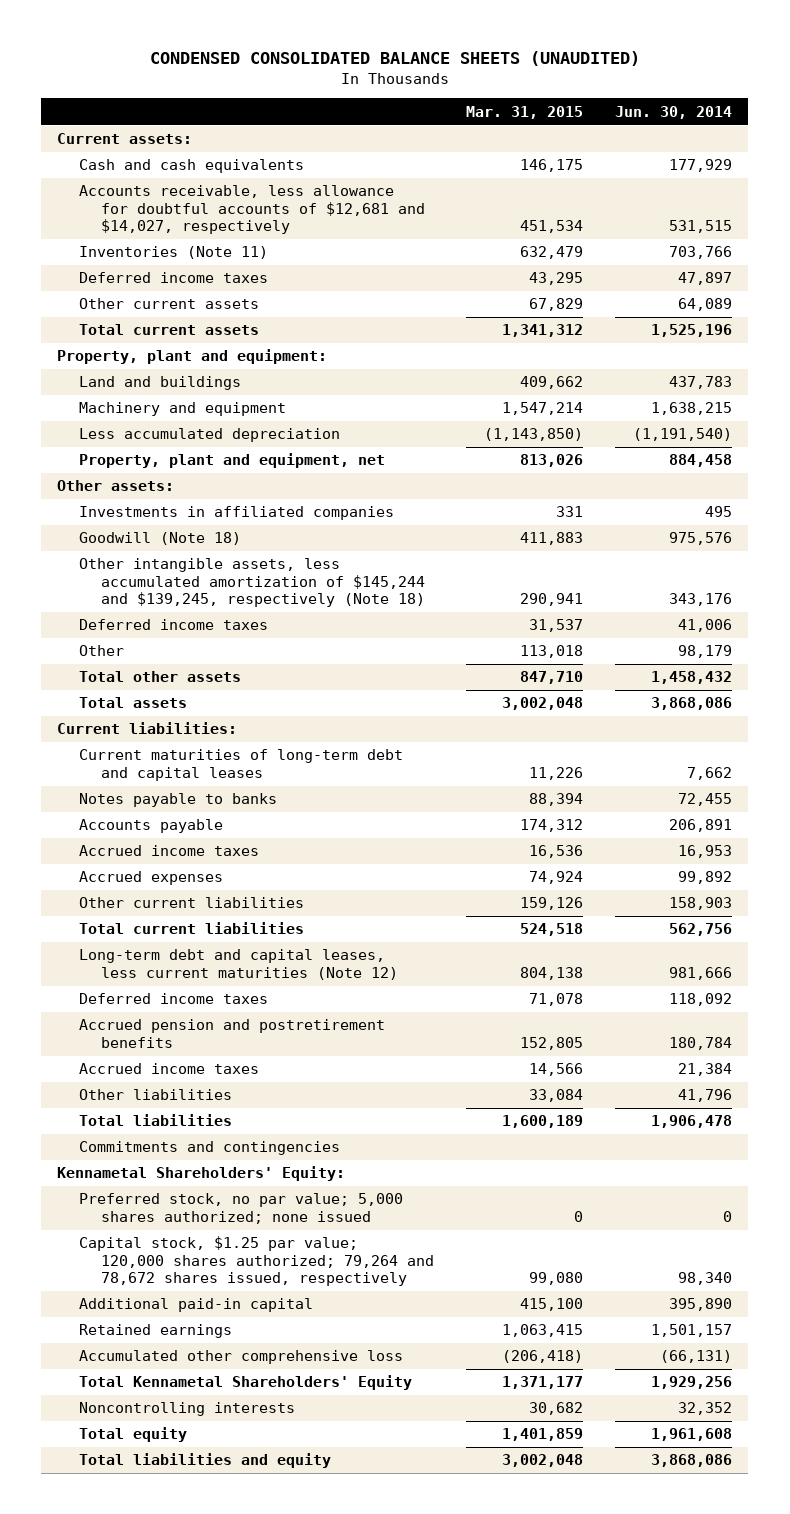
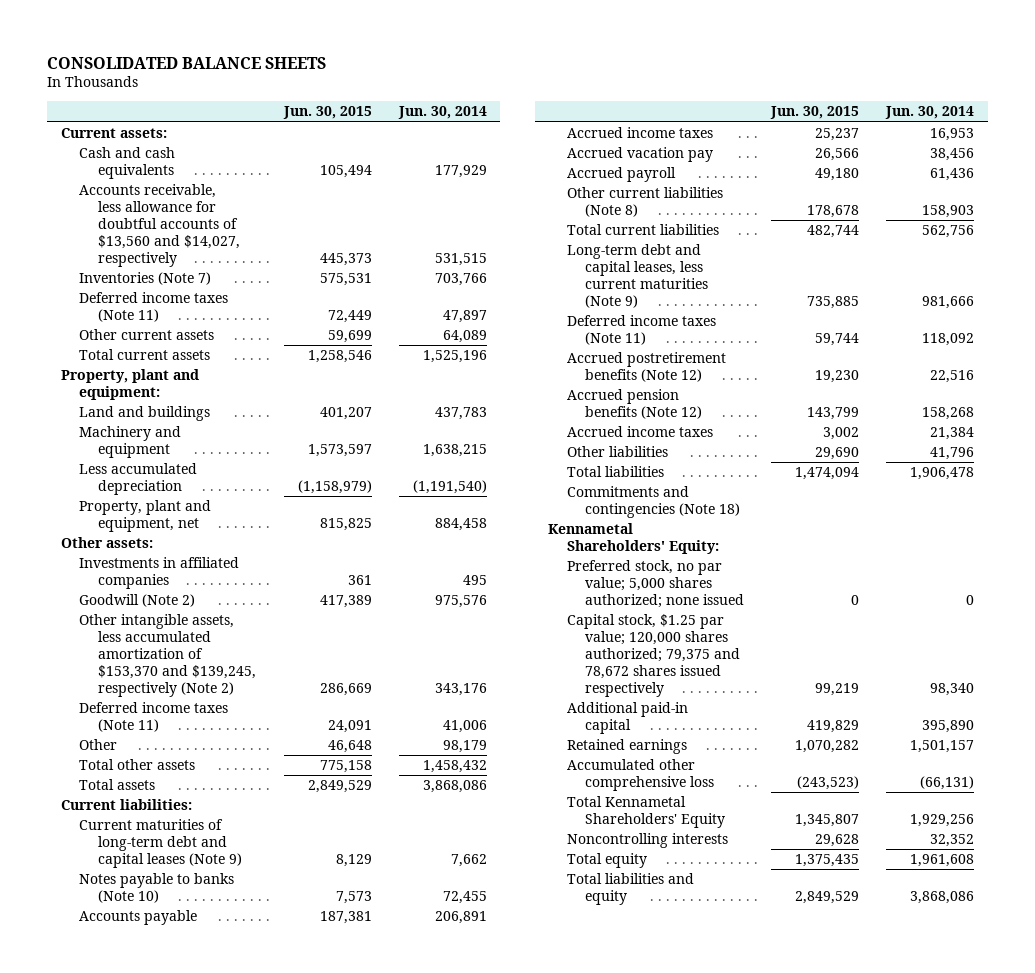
[149,50,640,66] CONDENSED CONSOLIDATED BALANCE SHEETS (UNAUDITED) -> [47,56,327,69] CONSOLIDATED BALANCE SHEETS
[466,105,584,119] Mar. 31, 2015 -> none
none -> [282,106,372,120] Jun. 30, 2015
[79,185,425,235] Accounts receivable, less allowance for doubtful accounts of $12,681 and $14,027, respectively -> [79,184,240,267] Accounts receivable, less allowance for doubtful accounts of $13,560 and $14,027, respectively
[79,246,269,260] Inventories (Note 11) -> [79,272,212,286] Inventories (Note 7)
[79,272,269,284] Deferred income taxes -> [79,292,229,323] Deferred income taxes (Note 11)
[79,532,242,546] Goodwill (Note 18) -> [79,594,196,608] Goodwill (Note 2)
[79,558,425,608] Other intangible assets, less accumulated amortization of $145,244 and $139,245, respectively (Note 18) -> [79,614,256,697] Other intangible assets, less accumulated amortization of $153,370 and $139,245, respectively (Note 2)
[79,619,269,631] Deferred income taxes -> [79,702,229,733] Deferred income taxes (Note 11)
[79,749,404,781] Current maturities of long-term debt and capital leases -> [79,819,242,868] Current maturities of long-term debt and capital leases (Note 9)
[79,793,278,808] Notes payable to banks -> [79,873,235,904] Notes payable to banks (Note 10)
[79,871,224,886] Accrued expenses -> none
none -> [566,147,713,163] Accrued vacation pay
none -> [566,167,676,183] Accrued payroll
[79,897,305,909] Other current liabilities -> [566,187,723,218] Other current liabilities (Note 8)
[79,1019,386,1048] Accrued pension and postretirement benefits -> none
[79,949,398,980] Long-term debt and capital leases, less current maturities (Note 12) -> [566,244,709,308] Long-term debt and capital leases, less current maturities (Note 9)
[79,993,269,1005] Deferred income taxes -> [566,315,716,346] Deferred income taxes (Note 11)
none -> [566,352,726,383] Accrued postretirement benefits (Note 12)
none -> [566,389,703,420] Accrued pension benefits (Note 12)
[79,1141,341,1156] Commitments and contingencies -> [566,486,741,519] Commitments and contingencies (Note 18)
[79,1236,434,1287] Capital stock, $1.25 par value; 120,000 shares authorized; 79,264 and 78,672 shares issued, respectively -> [566,614,741,697] Capital stock, $1.25 par value; 120,000 shares authorized; 79,375 and 78,672 shares issued respectively

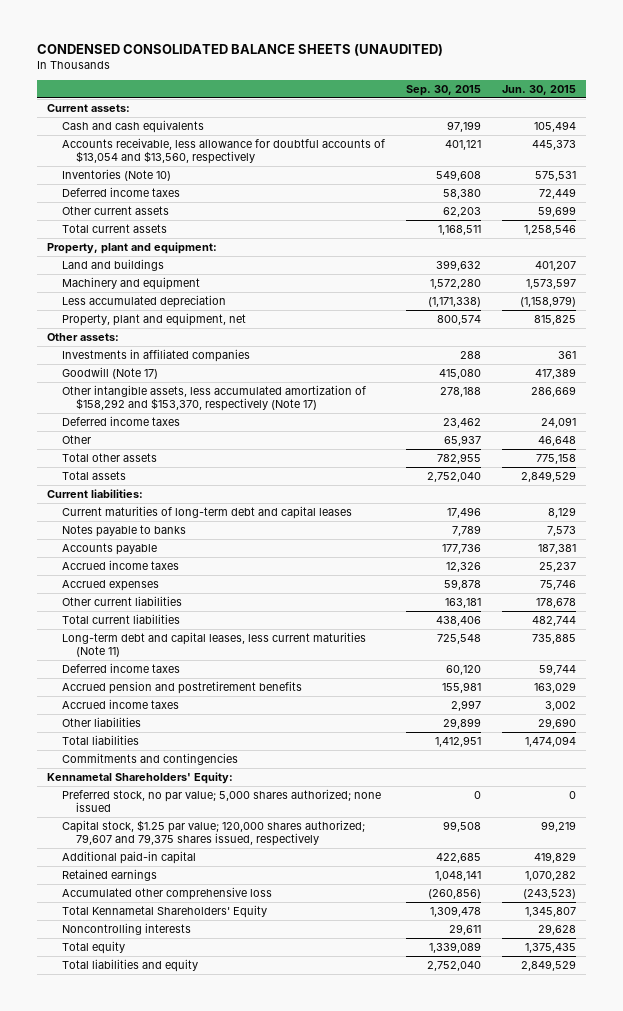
[47,56,327,69] CONSOLIDATED BALANCE SHEETS -> [36,44,443,57] CONDENSED CONSOLIDATED BALANCE SHEETS (UNAUDITED)
[397,106,487,120] Jun. 30, 2014 -> none
none -> [405,85,481,97] Sep. 30, 2015
[79,184,240,267] Accounts receivable, less allowance for doubtful accounts of $13,560 and $14,027, respectively -> [61,137,385,164] Accounts receivable, less allowance for doubtful accounts of $13,054 and $13,560, respectively
[79,272,212,286] Inventories (Note 7) -> [61,168,171,181] Inventories (Note 10)
[79,292,229,323] Deferred income taxes (Note 11) -> [61,186,180,197] Deferred income taxes
[79,594,196,608] Goodwill (Note 2) -> [61,366,158,379] Goodwill (Note 17)
[79,614,256,697] Other intangible assets, less accumulated amortization of $153,370 and $139,245, respectively (Note 2) -> [61,384,366,411] Other intangible assets, less accumulated amortization of $158,292 and $153,370, respectively (Note 17)
[79,702,229,733] Deferred income taxes (Note 11) -> [61,415,180,426] Deferred income taxes
[79,819,242,868] Current maturities of long-term debt and capital leases (Note 9) -> [61,505,352,519] Current maturities of long-term debt and capital leases
[79,873,235,904] Notes payable to banks (Note 10) -> [61,524,186,537] Notes payable to banks
[566,147,713,163] Accrued vacation pay -> none
[566,167,676,183] Accrued payroll -> none
none -> [61,579,159,591] Accrued expenses
[566,187,723,218] Other current liabilities (Note 8) -> [61,595,182,606] Other current liabilities
[566,352,726,383] Accrued postretirement benefits (Note 12) -> none
[566,389,703,420] Accrued pension benefits (Note 12) -> none
[566,244,709,308] Long-term debt and capital leases, less current maturities (Note 9) -> [61,631,366,657] Long-term debt and capital leases, less current maturities (Note 11)
[566,315,716,346] Deferred income taxes (Note 11) -> [61,662,180,673] Deferred income taxes
none -> [61,680,302,694] Accrued pension and postretirement benefits
[566,486,741,519] Commitments and contingencies (Note 18) -> [61,752,238,765] Commitments and contingencies
[566,614,741,697] Capital stock, $1.25 par value; 120,000 shares authorized; 79,375 and 78,672 shares issued respectively -> [61,819,365,846] Capital stock, $1.25 par value; 120,000 shares authorized; 79,607 and 79,375 shares issued, respectively

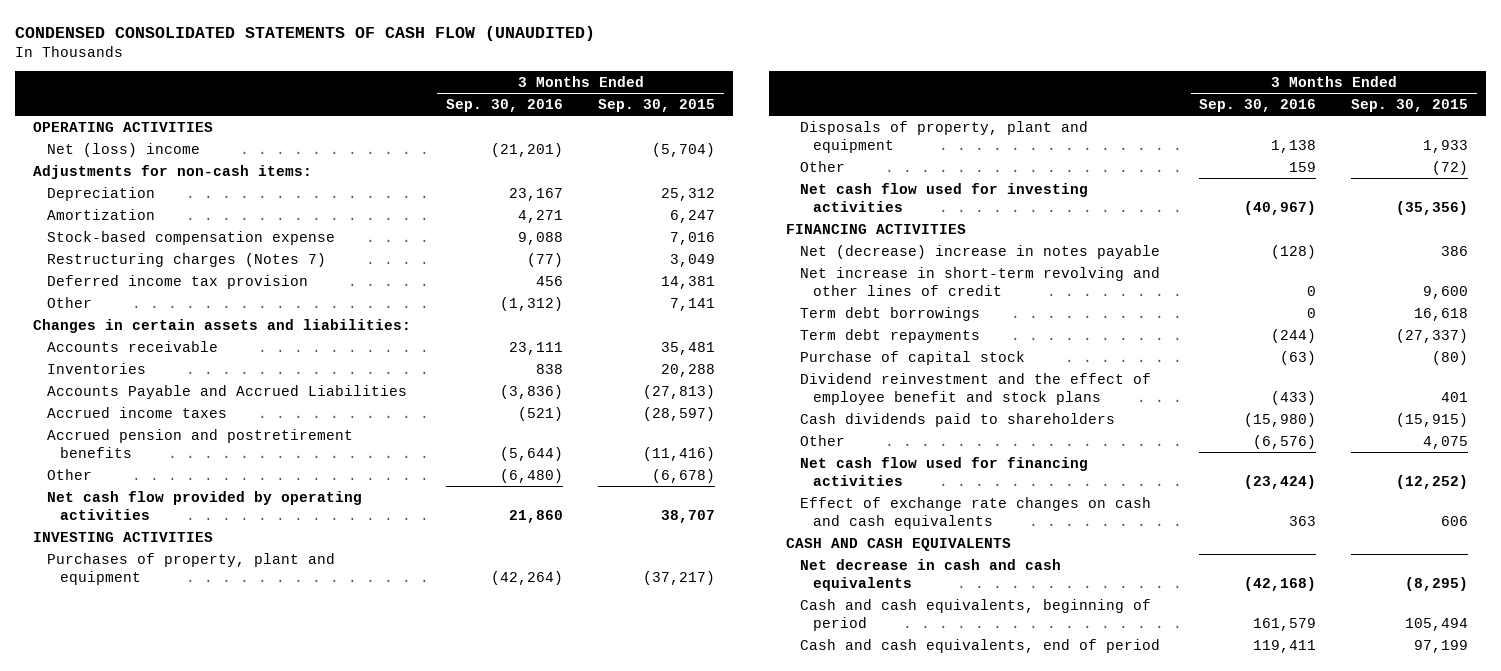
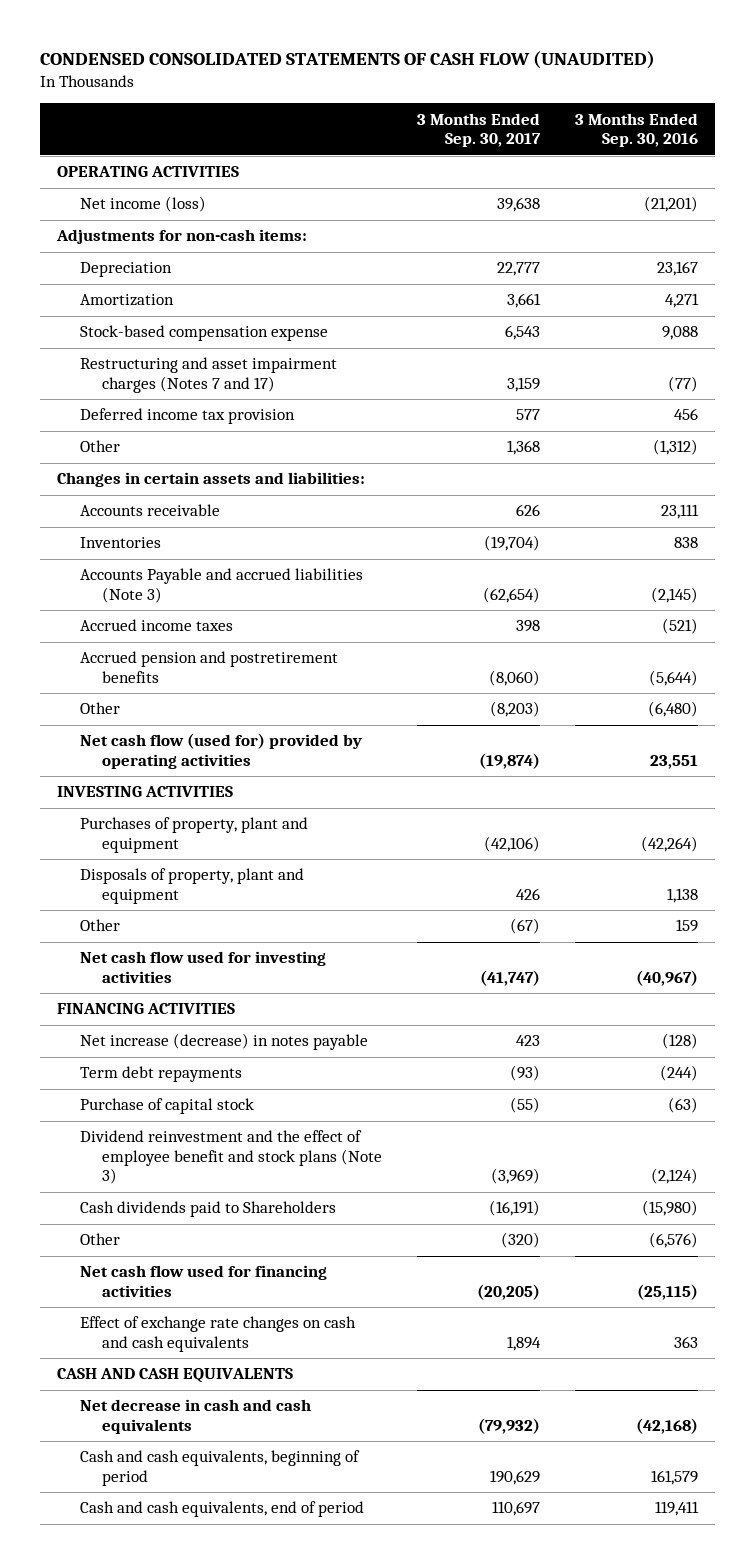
[598,98,716,112] Sep. 30, 2015 -> none
none -> [416,112,541,148] 3 Months Ended Sep. 30, 2017
[46,142,200,157] Net (loss) income -> [79,196,206,213] Net income (loss)
[46,252,326,267] Restructuring charges (Notes 7) -> [79,357,337,393] Restructuring and asset impairment charges (Notes 7 and 17)
[46,384,407,399] Accounts Payable and Accrued Liabilities -> [79,568,363,603] Accounts Payable and accrued liabilities (Note 3)
[500,384,564,399] (3,836) -> [650,586,698,603] (2,145)
[46,490,362,520] Net cash flow provided by operating activities -> [79,733,362,769] Net cash flow (used for) provided by operating activities
[509,509,564,523] 21,860 -> [649,754,698,769] 23,551
[799,266,1160,296] Net increase in short-term revolving and other lines of credit -> none
[799,306,980,321] Term debt borrowings -> none
[799,244,1160,259] Net (decrease) increase in notes payable -> [79,1033,368,1051] Net increase (decrease) in notes payable
[799,372,1151,405] Dividend reinvestment and the effect of employee benefit and stock plans -> [79,1130,383,1185] Dividend reinvestment and the effect of employee benefit and stock plans (Note 3)
[1271,390,1317,405] (433) -> [650,1168,698,1185] (2,124)
[799,412,1115,427] Cash dividends paid to shareholders -> [79,1201,336,1218] Cash dividends paid to Shareholders
[1244,474,1317,489] (23,424) -> [636,1283,698,1300] (25,115)

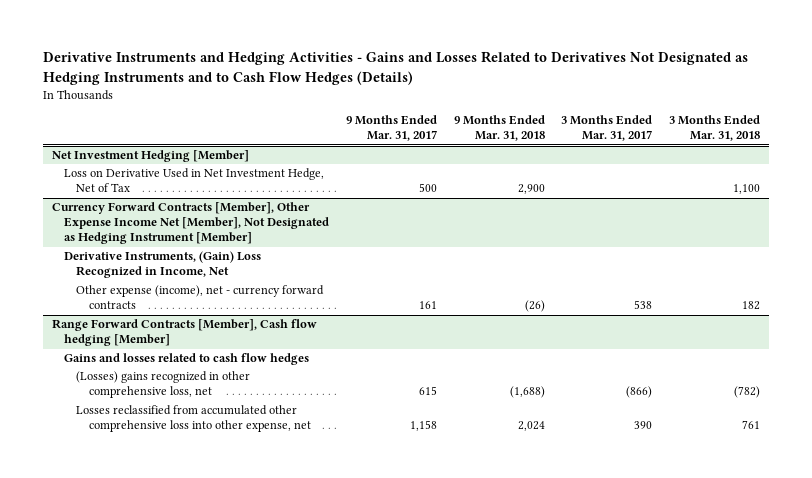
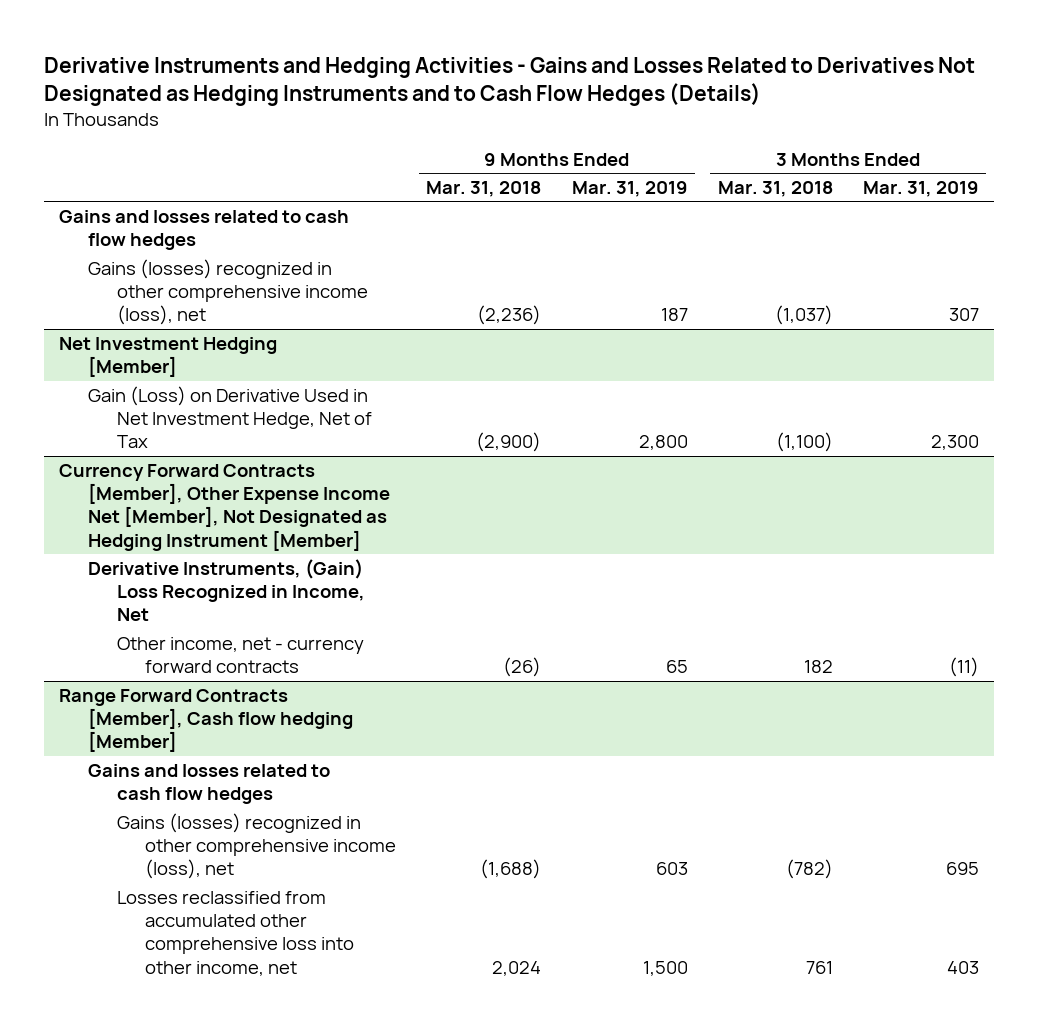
[345,115,437,142] 9 Months Ended Mar. 31, 2017 -> none
[561,115,653,142] 3 Months Ended Mar. 31, 2017 -> none
none -> [571,180,688,197] Mar. 31, 2019
none -> [862,180,979,197] Mar. 31, 2019
none -> [59,209,350,251] Gains and losses related to cash flow hedges
none -> [87,258,368,326] Gains (losses) recognized in other comprehensive income (loss), net
[63,168,324,193] Loss on Derivative Used in Net Investment Hedge, Net of Tax -> [87,385,372,449] Gain (Loss) on Derivative Used in Net Investment Hedge, Net of Tax
[517,184,545,195] 2,900 -> [476,432,542,453] (2,900)
[733,184,761,195] 1,100 -> [775,432,833,453] (1,100)
[76,285,325,310] Other expense (income), net - currency forward contracts -> [116,636,364,674] Other income, net - currency forward contracts
[76,371,251,399] (Losses) gains recognized in other comprehensive loss, net -> [116,812,397,880] Gains (losses) recognized in other comprehensive income (loss), net
[76,405,311,433] Losses reclassified from accumulated other comprehensive loss into other expense, net -> [116,890,355,976] Losses reclassified from accumulated other comprehensive loss into other income, net

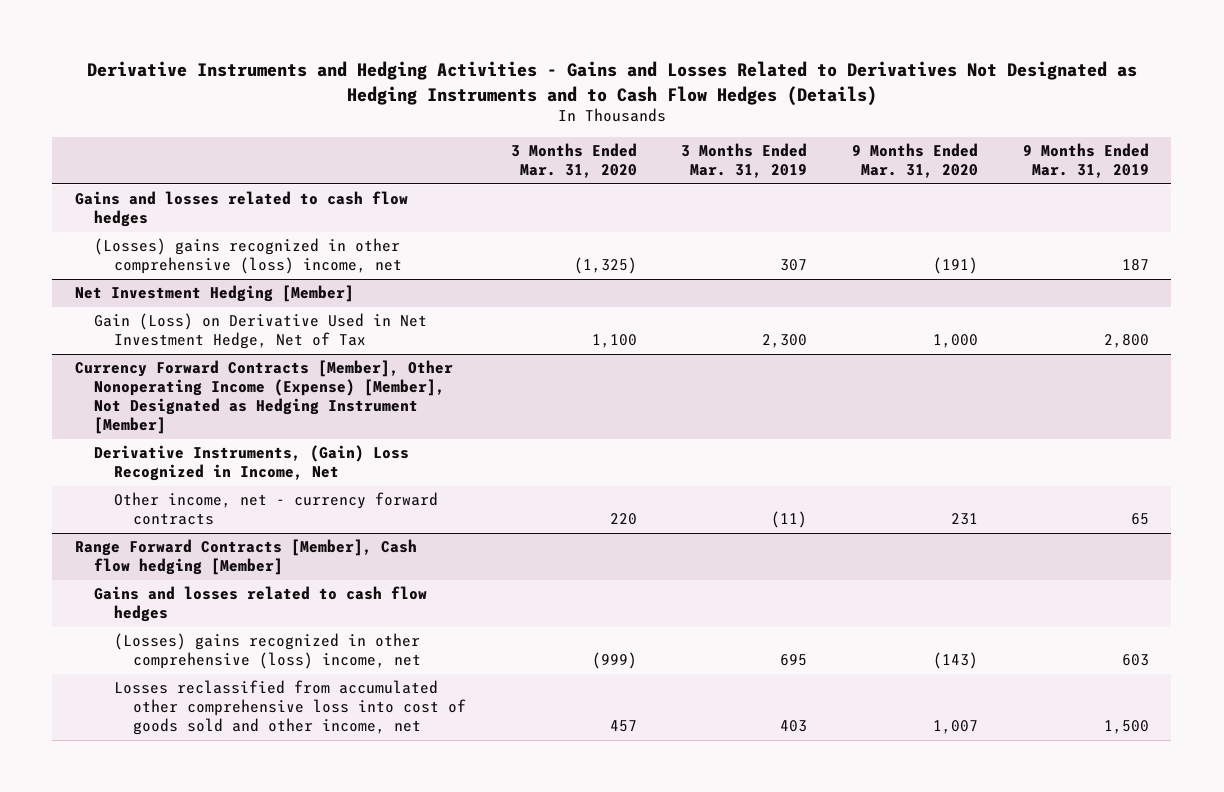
[426,180,542,197] Mar. 31, 2018 -> none
[717,180,833,197] Mar. 31, 2018 -> none
none -> [510,143,637,179] 3 Months Ended Mar. 31, 2020
none -> [852,143,979,179] 9 Months Ended Mar. 31, 2020
[87,258,368,326] Gains (losses) recognized in other comprehensive income (loss), net -> [94,238,402,275] (Losses) gains recognized in other comprehensive (loss) income, net
[59,463,390,551] Currency Forward Contracts [Member], Other Expense Income Net [Member], Not Designated as Hedging Instrument [Member] -> [74,360,453,434] Currency Forward Contracts [Member], Other Nonoperating Income (Expense) [Member], Not Designated as Hedging Instrument [Member]
[116,812,397,880] Gains (losses) recognized in other comprehensive income (loss), net -> [113,633,421,670] (Losses) gains recognized in other comprehensive (loss) income, net
[116,890,355,976] Losses reclassified from accumulated other comprehensive loss into other income, net -> [113,680,466,736] Losses reclassified from accumulated other comprehensive loss into cost of goods sold and other income, net

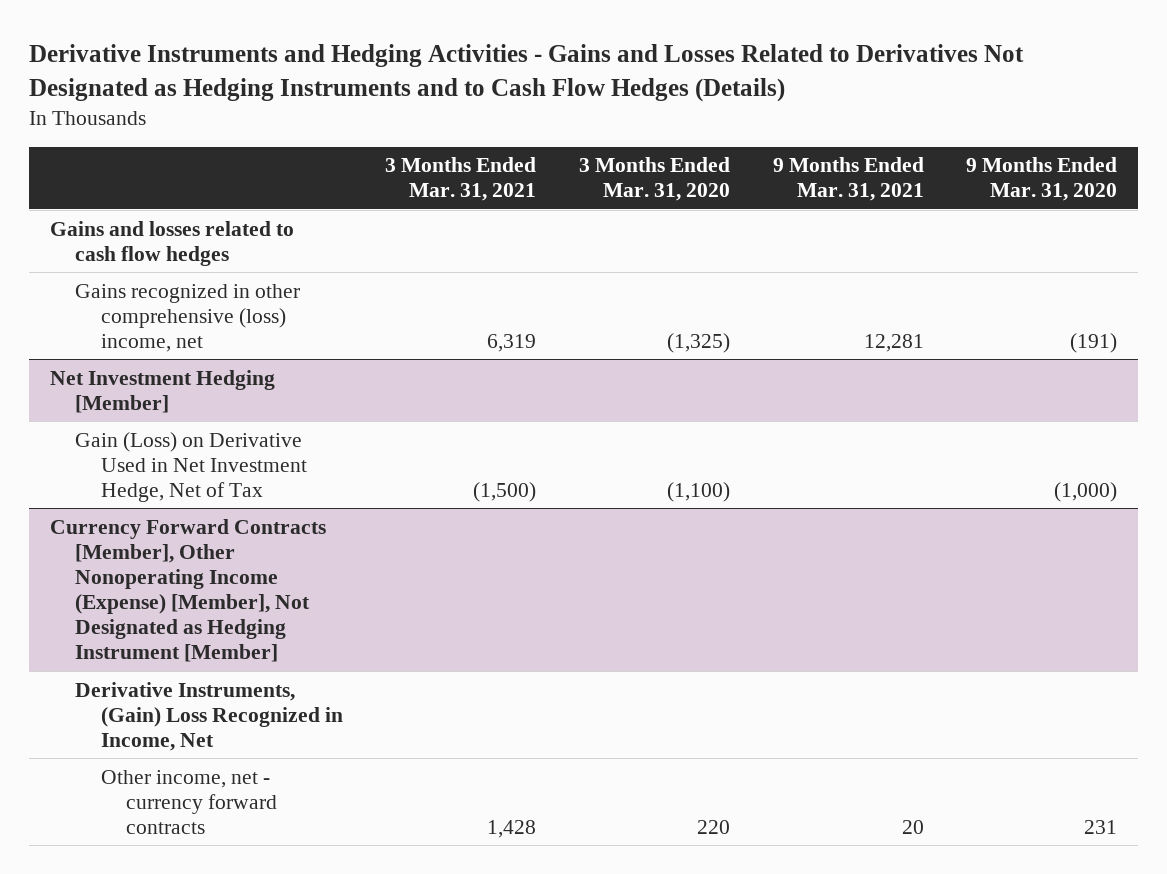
[681,143,808,179] 3 Months Ended Mar. 31, 2019 -> none
[1022,143,1149,179] 9 Months Ended Mar. 31, 2019 -> none
none -> [385,157,537,202] 3 Months Ended Mar. 31, 2021
none -> [772,157,924,202] 9 Months Ended Mar. 31, 2021
[94,238,402,275] (Losses) gains recognized in other comprehensive (loss) income, net -> [75,283,301,352] Gains recognized in other comprehensive (loss) income, net
[591,334,637,349] 1,100 -> [666,481,730,502] (1,100)
[933,334,979,349] 1,000 -> [1054,481,1118,502] (1,000)
[74,539,417,576] Range Forward Contracts [Member], Cash flow hedging [Member] -> none
[94,586,428,623] Gains and losses related to cash flow hedges -> none
[113,633,421,670] (Losses) gains recognized in other comprehensive (loss) income, net -> none
[113,680,466,736] Losses reclassified from accumulated other comprehensive loss into cost of goods sold and other income, net -> none

